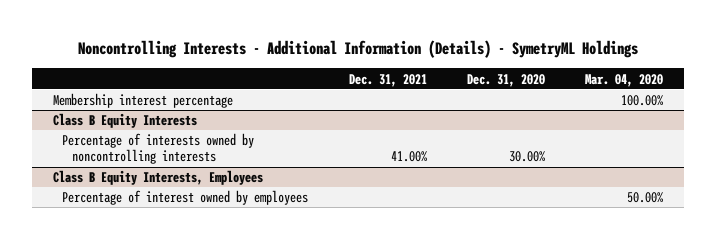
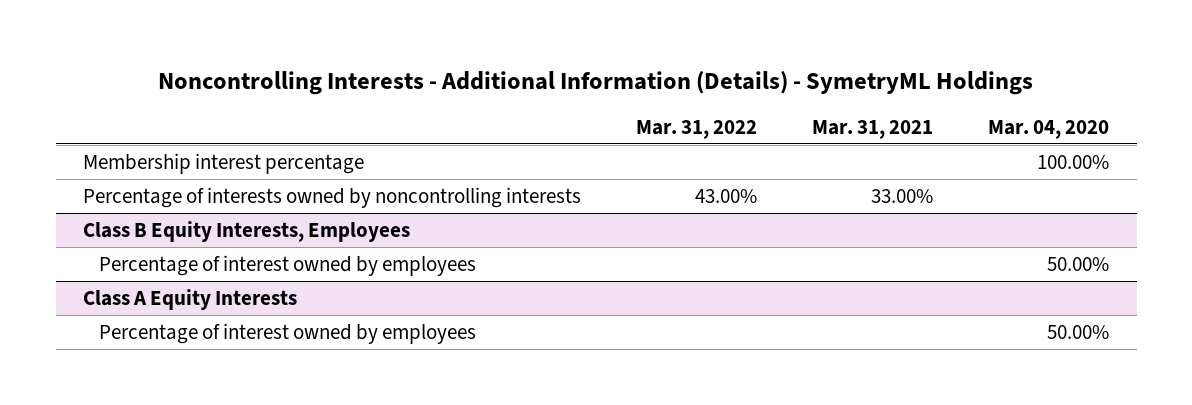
[348,73,427,87] Dec. 31, 2021 -> none
[467,73,546,87] Dec. 31, 2020 -> none
none -> [636,119,758,139] Mar. 31, 2022
none -> [812,119,934,139] Mar. 31, 2021
[52,113,197,129] Class B Equity Interests -> none
none -> [83,288,298,310] Class A Equity Interests
none -> [98,322,476,344] Percentage of interest owned by employees

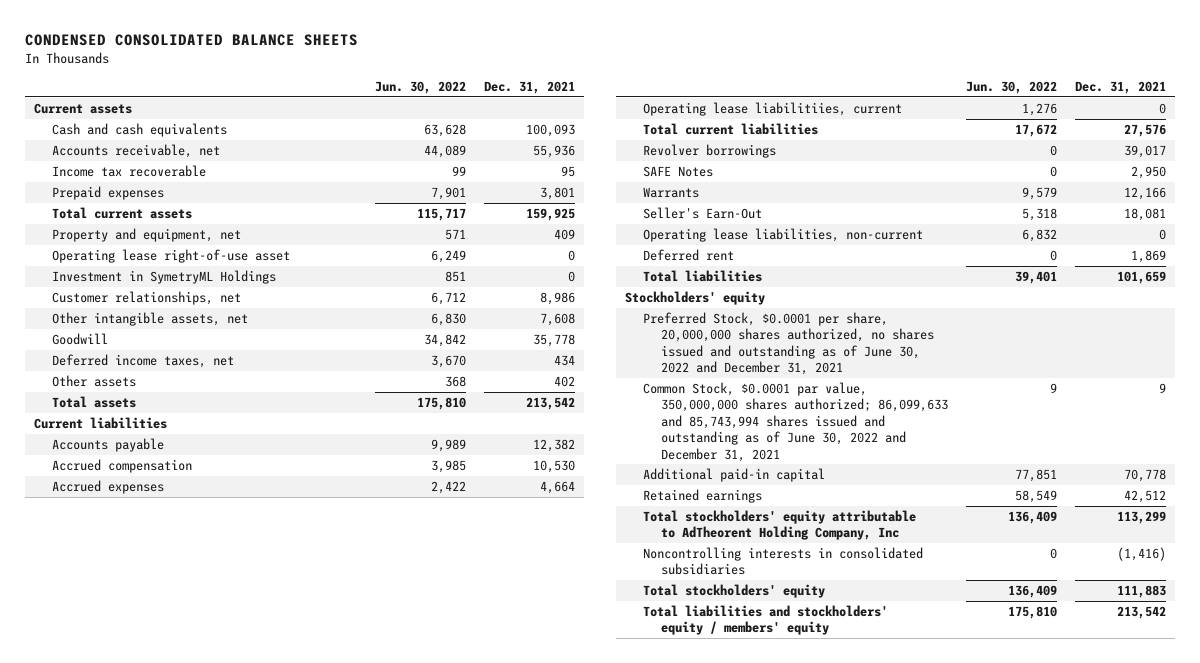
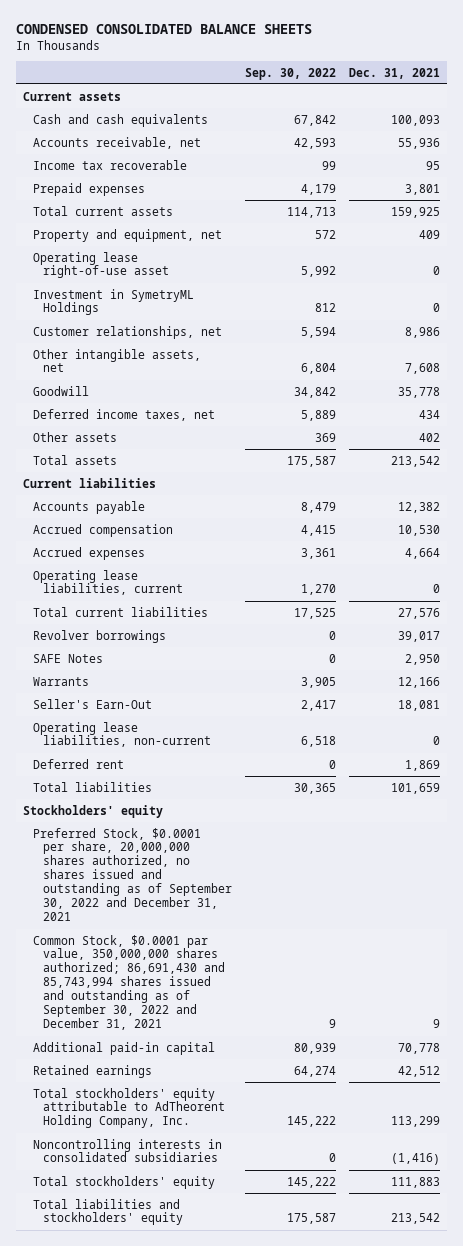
[374,81,466,95] Jun. 30, 2022 -> none
none -> [245,67,337,80] Sep. 30, 2022
[643,101,903,116] Operating lease liabilitiies, current -> [32,569,183,596] Operating lease liabilities, current
[643,311,934,376] Preferred Stock, $0.0001 per share, 20,000,000 shares authorized, no shares issued and outstanding as of June 30, 2022 and December 31, 2021 -> [32,827,232,922] Preferred Stock, $0.0001 per share, 20,000,000 shares authorized, no shares issued and outstanding as of September 30, 2022 and December 31, 2021
[643,381,948,462] Common Stock, $0.0001 par value, 350,000,000 shares authorized; 86,099,633 and 85,743,994 shares issued and outstanding as of June 30, 2022 and December 31, 2021 -> [32,934,225,1031] Common Stock, $0.0001 par value, 350,000,000 shares authorized; 86,691,430 and 85,743,994 shares issued and outstanding as of September 30, 2022 and December 31, 2021
[643,509,917,541] Total stockholders' equity attributable to AdTheorent Holding Company, Inc -> [32,1087,225,1129] Total stockholders' equity attributable to AdTheorent Holding Company, Inc.
[643,604,889,636] Total liabilities and stockholders' equity / members' equity -> [32,1198,183,1226] Total liabilities and stockholders' equity

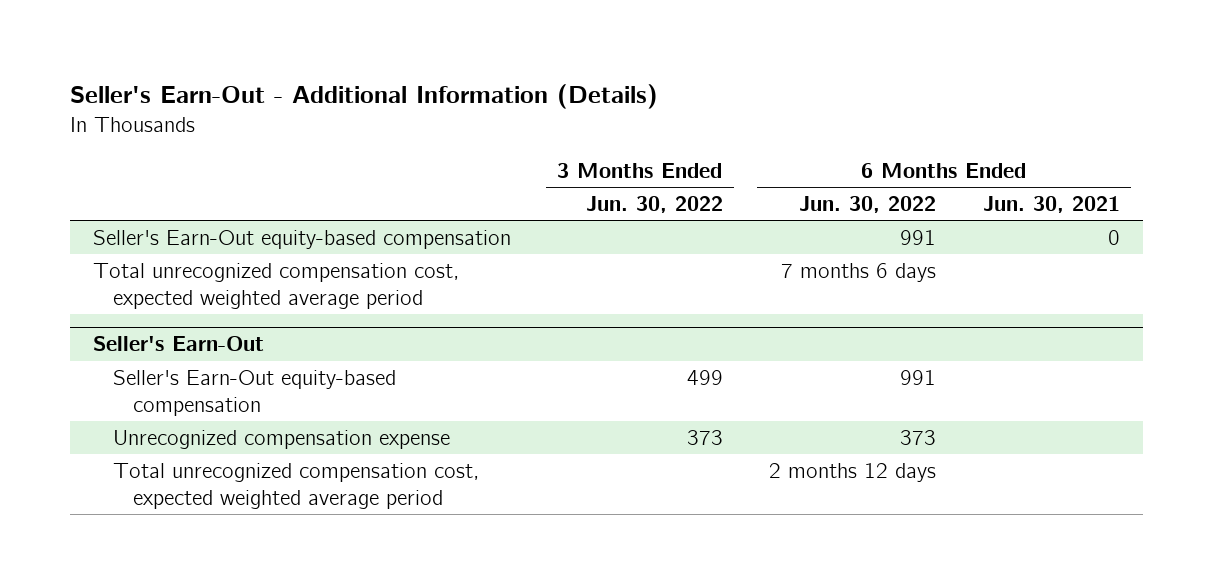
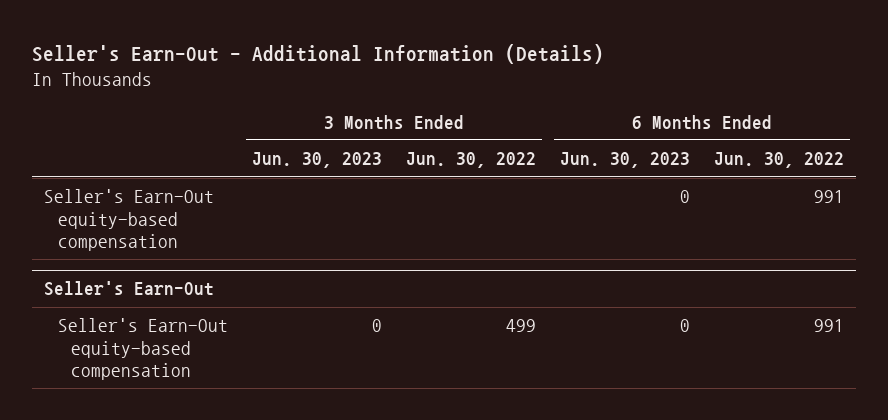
[982,196,1120,214] Jun. 30, 2021 -> none
none -> [251,152,382,169] Jun. 30, 2023
none -> [560,152,691,169] Jun. 30, 2023
[93,263,460,309] Total unrecognized compensation cost, expected weighted average period -> none
[112,430,450,450] Unrecognized compensation expense -> none
[112,463,479,509] Total unrecognized compensation cost, expected weighted average period -> none

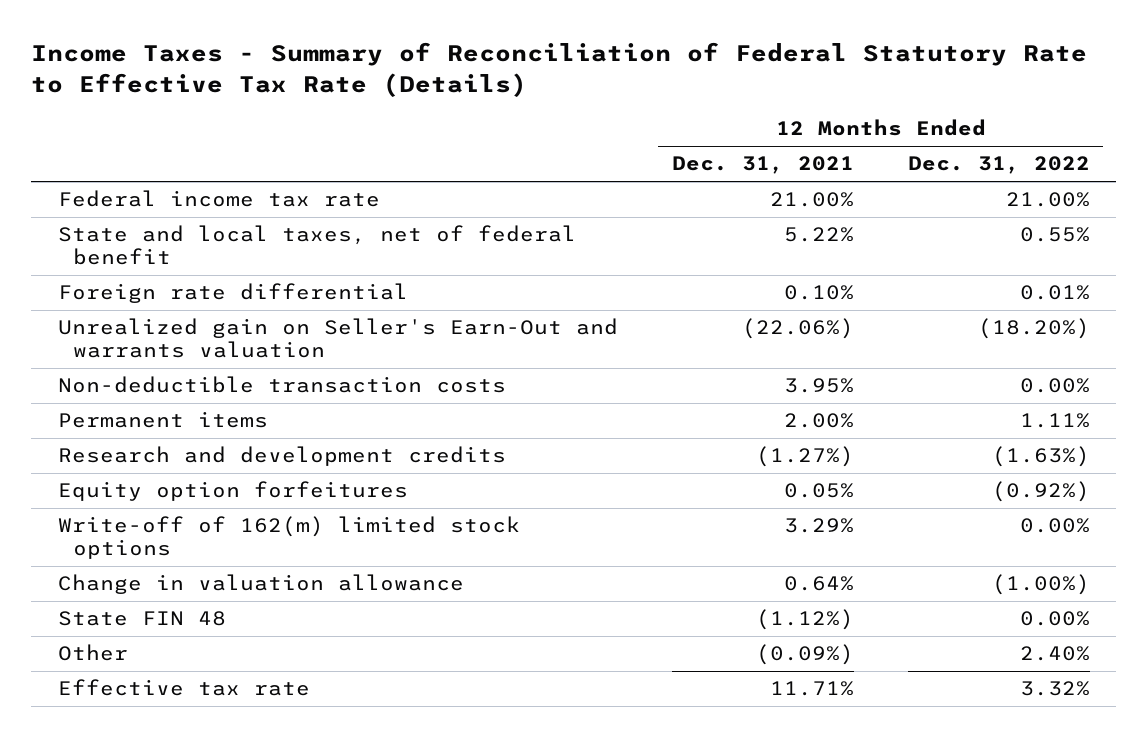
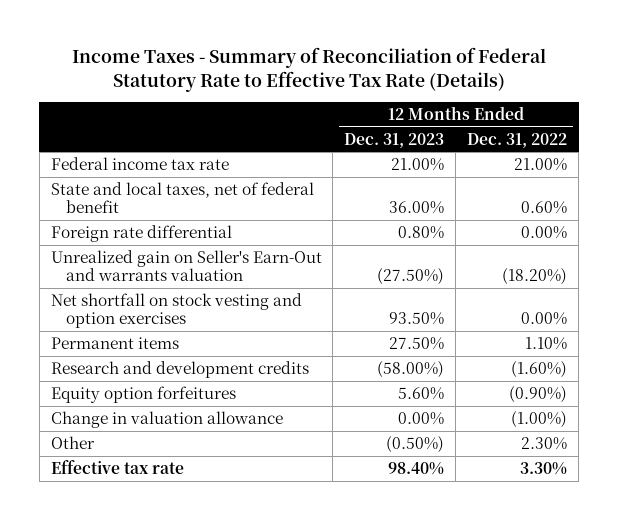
[671,156,854,175] Dec. 31, 2021 -> none
none -> [344,132,445,148] Dec. 31, 2023
[1019,227,1090,243] 0.55% -> [521,201,568,215] 0.60%
[1019,285,1090,301] 0.01% -> [521,225,568,239] 0.00%
[57,376,506,394] Non-deductible transaction costs -> none
[57,516,520,559] Write-off of 162(m) limited stock options -> none
none -> [50,292,302,329] Net shortfall on stock vesting and option exercises
[1019,413,1090,429] 1.11% -> [525,336,568,350] 1.10%
[991,446,1090,468] (1.63%) -> [511,360,568,378] (1.60%)
[991,481,1090,503] (0.92%) -> [509,385,568,403] (0.90%)
[57,611,226,627] State FIN 48 -> none
[1019,646,1090,662] 2.40% -> [521,436,568,450] 2.30%
[1019,681,1090,697] 3.32% -> [520,461,568,475] 3.30%

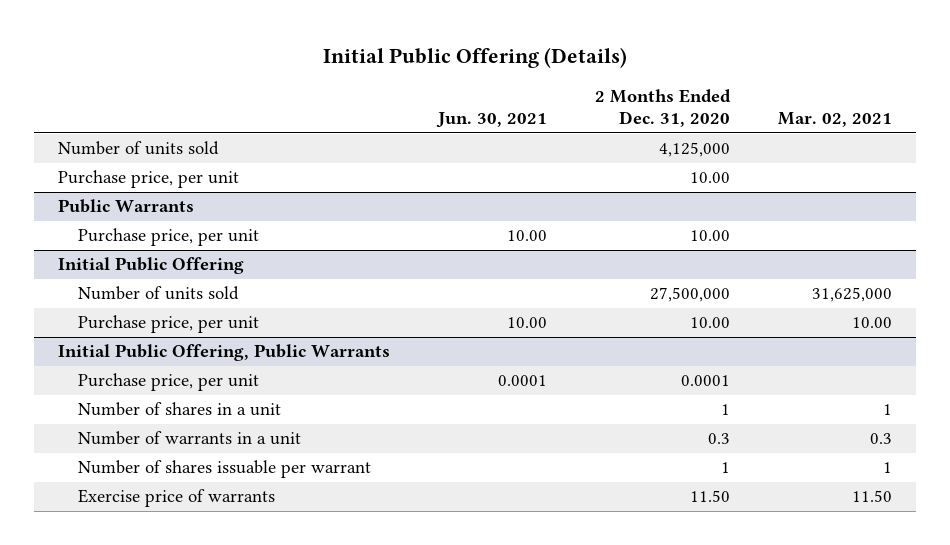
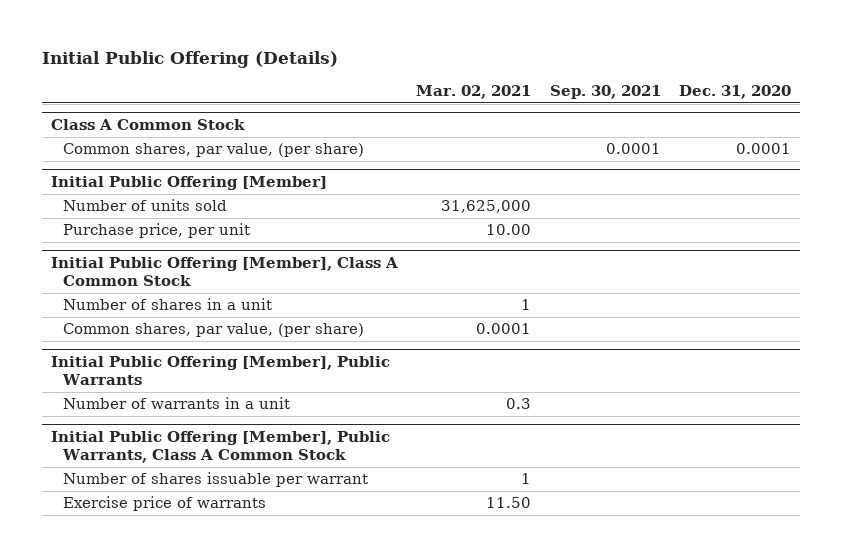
[436,112,548,129] Jun. 30, 2021 -> none
[595,88,732,128] 2 Months Ended Dec. 31, 2020 -> none
none -> [549,84,661,99] Sep. 30, 2021
none -> [678,84,791,99] Dec. 31, 2020
[57,141,219,156] Number of units sold -> none
[57,170,239,189] Purchase price, per unit -> none
[57,199,194,214] Public Warrants -> none
[78,228,260,247] Purchase price, per unit -> none
none -> [51,119,246,131] Class A Common Stock
none -> [62,143,364,158] Common shares, par value, (per share)
[57,257,244,275] Initial Public Offering -> [51,176,328,191] Initial Public Offering [Member]
[57,344,390,362] Initial Public Offering, Public Warrants -> none
[78,373,260,392] Purchase price, per unit -> none
none -> [51,257,399,287] Initial Public Offering [Member], Class A Common Stock
none -> [62,323,364,338] Common shares, par value, (per share)
none -> [51,356,391,386] Initial Public Offering [Member], Public Warrants
none -> [51,431,391,464] Initial Public Offering [Member], Public Warrants, Class A Common Stock

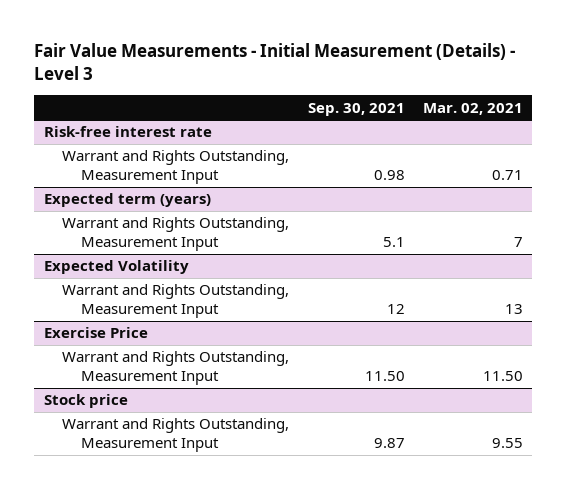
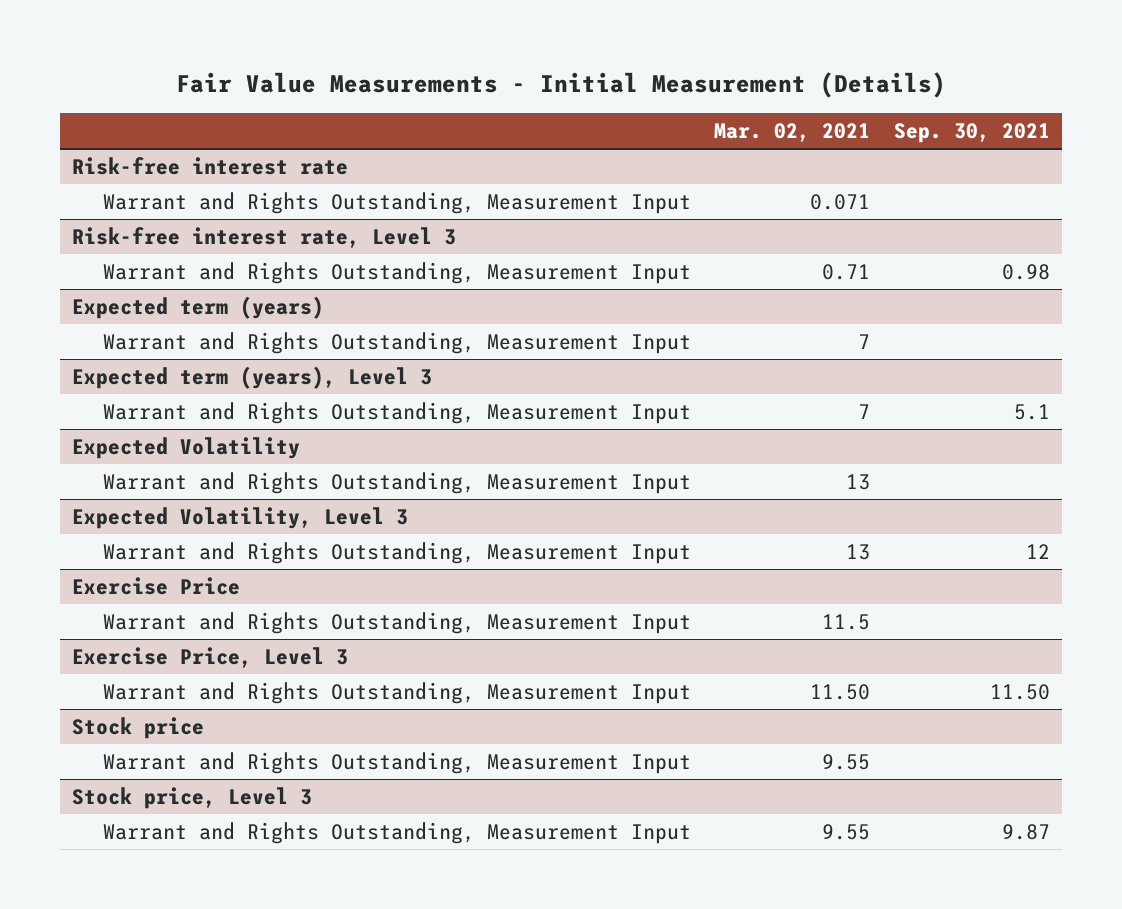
[34,43,516,81] Fair Value Measurements - Initial Measurement (Details) - Level 3 -> [175,72,946,99] Fair Value Measurements - Initial Measurement (Details)
none -> [102,191,691,214] Warrant and Rights Outstanding, Measurement Input
none -> [71,226,456,248] Risk-free interest rate, Level 3
none -> [102,331,691,354] Warrant and Rights Outstanding, Measurement Input
none -> [71,365,432,389] Expected term (years), Level 3
none -> [102,471,691,494] Warrant and Rights Outstanding, Measurement Input
none -> [71,506,408,529] Expected Volatility, Level 3
none -> [102,611,691,634] Warrant and Rights Outstanding, Measurement Input
none -> [71,646,348,668] Exercise Price, Level 3
none -> [102,751,691,774] Warrant and Rights Outstanding, Measurement Input
none -> [71,786,312,809] Stock price, Level 3

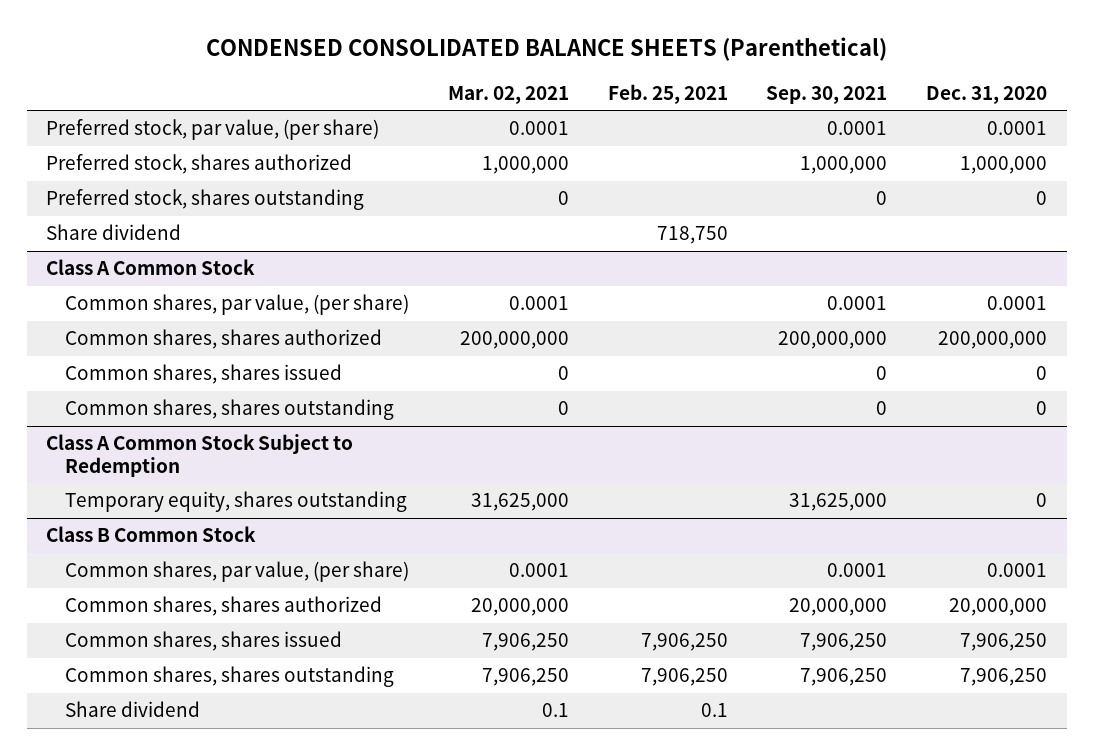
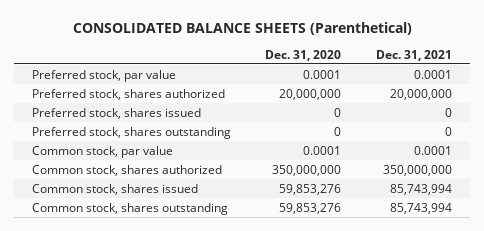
[205,37,887,62] CONDENSED CONSOLIDATED BALANCE SHEETS (Parenthetical) -> [72,21,412,35] CONSOLIDATED BALANCE SHEETS (Parenthetical)
[447,85,569,104] Mar. 02, 2021 -> none
[607,83,728,104] Feb. 25, 2021 -> none
[766,85,888,104] Sep. 30, 2021 -> none
none -> [376,49,453,61] Dec. 31, 2021
[46,119,380,141] Preferred stock, par value, (per share) -> [31,69,176,82] Preferred stock, par value
[960,156,1048,175] 1,000,000 -> [279,88,342,100] 20,000,000
none -> [31,107,201,119] Preferred stock, shares issued
[46,224,182,241] Share dividend -> none
[46,259,256,276] Class A Common Stock -> none
[46,434,354,478] Class A Common Stock Subject to Redemption -> none
[64,491,407,513] Temporary equity, shares outstanding -> none
[46,526,257,543] Class B Common Stock -> none
[64,561,409,583] Common shares, par value, (per share) -> none
[64,596,382,617] Common shares, shares authorized -> none
[64,631,342,652] Common shares, shares issued -> none
[64,666,394,688] Common shares, shares outstanding -> none
[64,701,200,718] Share dividend -> none
[64,294,409,316] Common shares, par value, (per share) -> [31,145,173,158] Common stock, par value
[64,329,382,350] Common shares, shares authorized -> [31,164,222,176] Common stock, shares authorized
[938,331,1048,350] 200,000,000 -> [272,164,342,176] 350,000,000
[64,364,342,385] Common shares, shares issued -> [31,183,198,195] Common stock, shares issued
[1036,366,1048,381] 0 -> [279,183,342,195] 59,853,276
[64,399,394,421] Common shares, shares outstanding -> [31,202,228,215] Common stock, shares outstanding
[1036,401,1048,416] 0 -> [279,202,342,214] 59,853,276

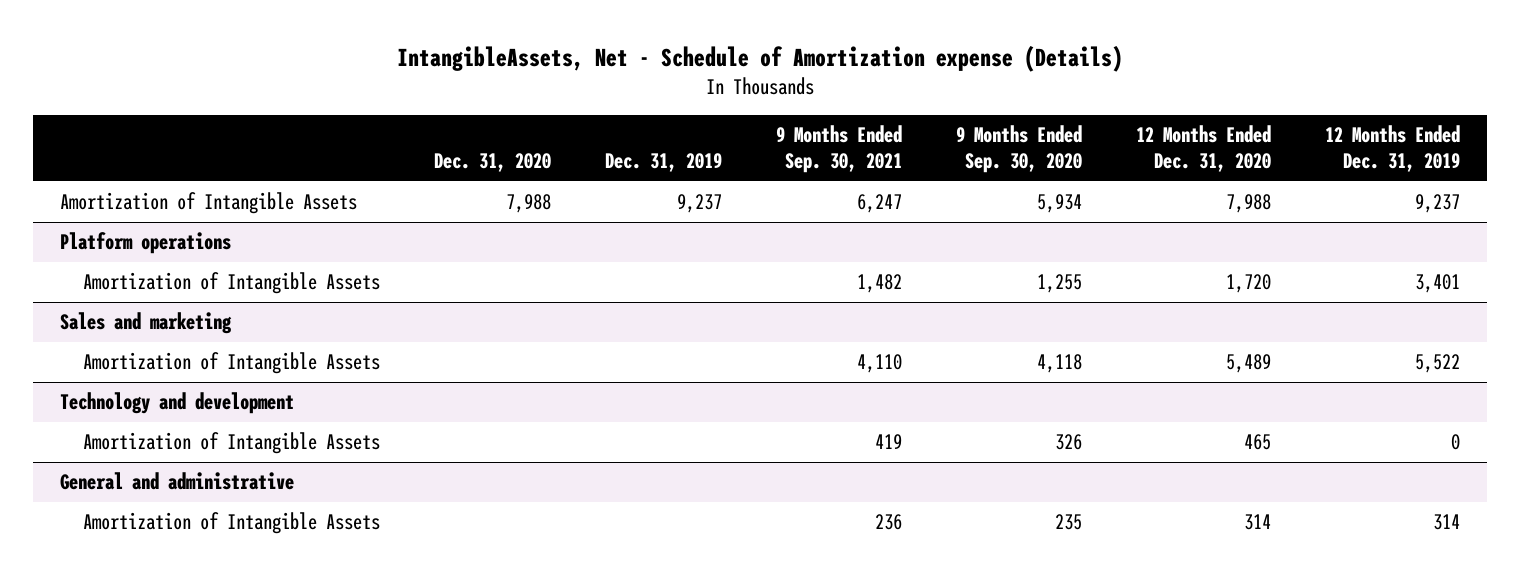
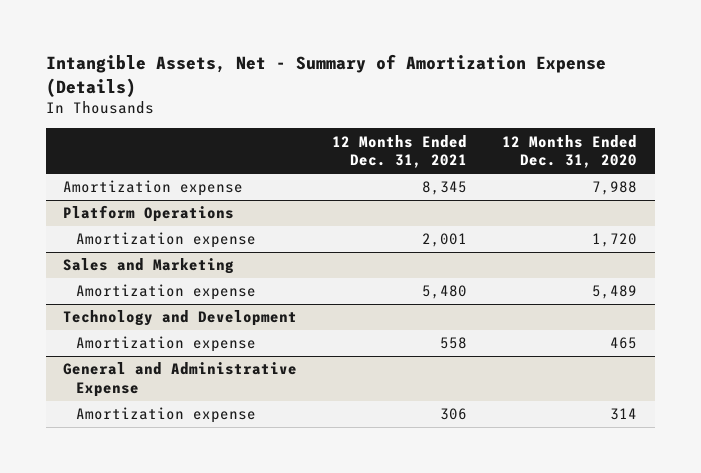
[396,44,1123,72] IntangibleAssets, Net - Schedule of Amortization expense (Details) -> [46,54,607,97] Intangible Assets, Net - Summary of Amortization Expense (Details)
[433,153,551,173] Dec. 31, 2020 -> none
[605,153,723,173] Dec. 31, 2019 -> none
[776,125,903,174] 9 Months Ended Sep. 30, 2021 -> none
[956,125,1083,174] 9 Months Ended Sep. 30, 2020 -> none
[1325,125,1461,173] 12 Months Ended Dec. 31, 2019 -> none
none -> [332,134,468,169] 12 Months Ended Dec. 31, 2021
[59,192,357,215] Amortization of Intangible Assets -> [63,180,244,197] Amortization expense
[59,232,231,255] Platform operations -> [63,205,235,223] Platform Operations
[82,272,380,295] Amortization of Intangible Assets -> [76,232,257,249] Amortization expense
[59,312,232,335] Sales and marketing -> [63,258,235,275] Sales and Marketing
[82,352,380,375] Amortization of Intangible Assets -> [76,284,257,301] Amortization expense
[59,392,294,415] Technology and development -> [63,310,298,327] Technology and Development
[82,432,380,455] Amortization of Intangible Assets -> [76,336,257,353] Amortization expense
[59,472,294,491] General and administrative -> [63,362,298,398] General and Administrative Expense
[82,512,380,535] Amortization of Intangible Assets -> [76,407,257,424] Amortization expense

